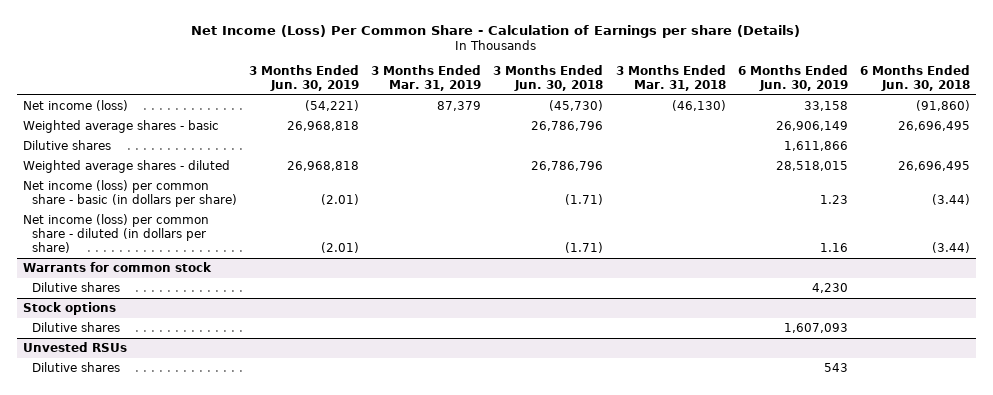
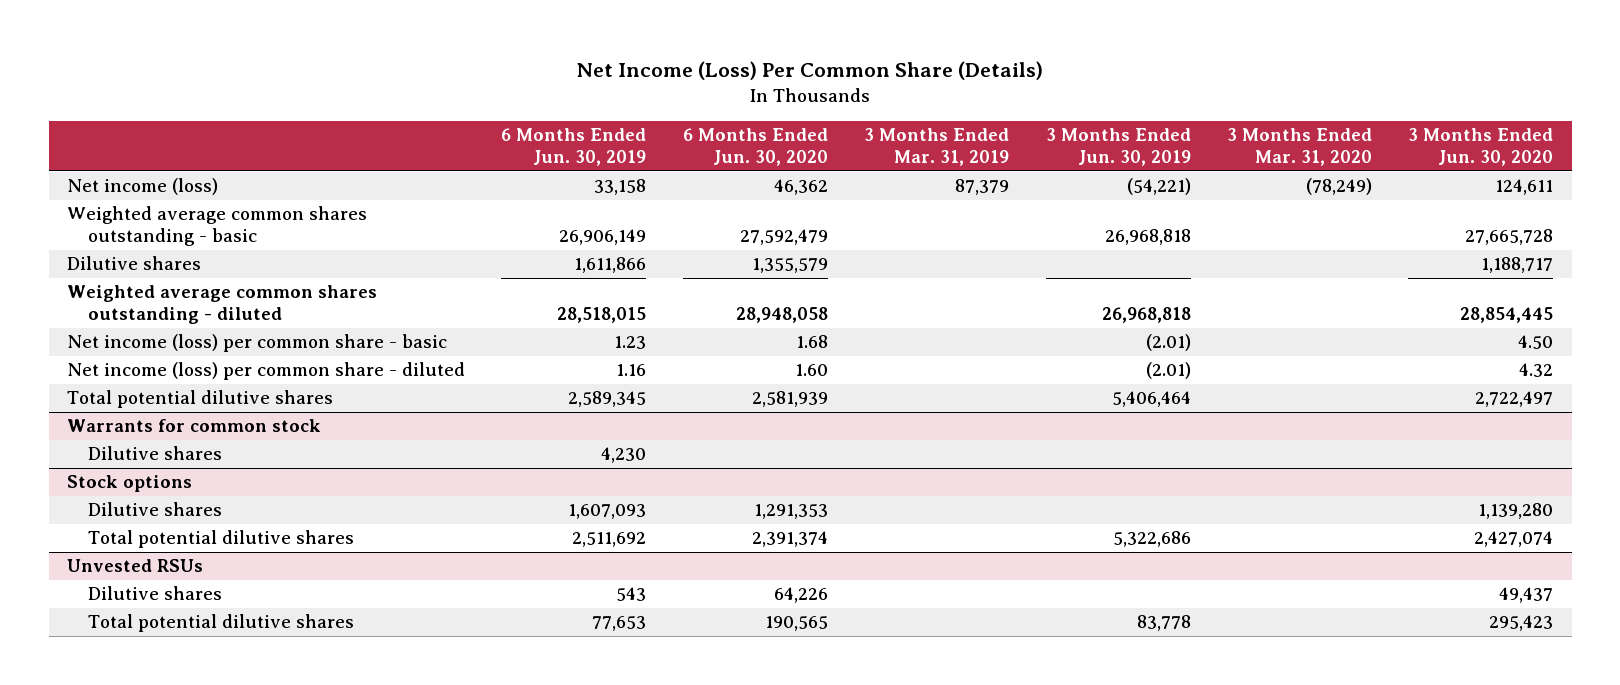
[191,24,801,38] Net Income (Loss) Per Common Share - Calculation of Earnings per share (Details) -> [576,61,1044,81] Net Income (Loss) Per Common Share (Details)
[493,65,604,91] 3 Months Ended Jun. 30, 2018 -> none
[615,65,726,91] 3 Months Ended Mar. 31, 2018 -> none
[859,65,970,91] 6 Months Ended Jun. 30, 2018 -> none
none -> [682,127,828,166] 6 Months Ended Jun. 30, 2020
none -> [1226,127,1372,166] 3 Months Ended Mar. 31, 2020
none -> [1408,127,1554,166] 3 Months Ended Jun. 30, 2020
[23,120,220,134] Weighted average shares - basic -> [67,206,368,247] Weighted average common shares outstanding - basic
[23,160,231,174] Weighted average shares - diluted -> [67,285,378,325] Weighted average common shares outstanding - diluted
[23,180,238,207] Net income (loss) per common share - basic (in dollars per share) -> [67,334,448,353] Net income (loss) per common share - basic
[23,214,210,253] Net income (loss) per common share - diluted (in dollars per share) -> [67,362,466,381] Net income (loss) per common share - diluted
none -> [67,390,334,409] Total potential dilutive shares
none -> [88,530,355,549] Total potential dilutive shares
none -> [88,614,355,633] Total potential dilutive shares

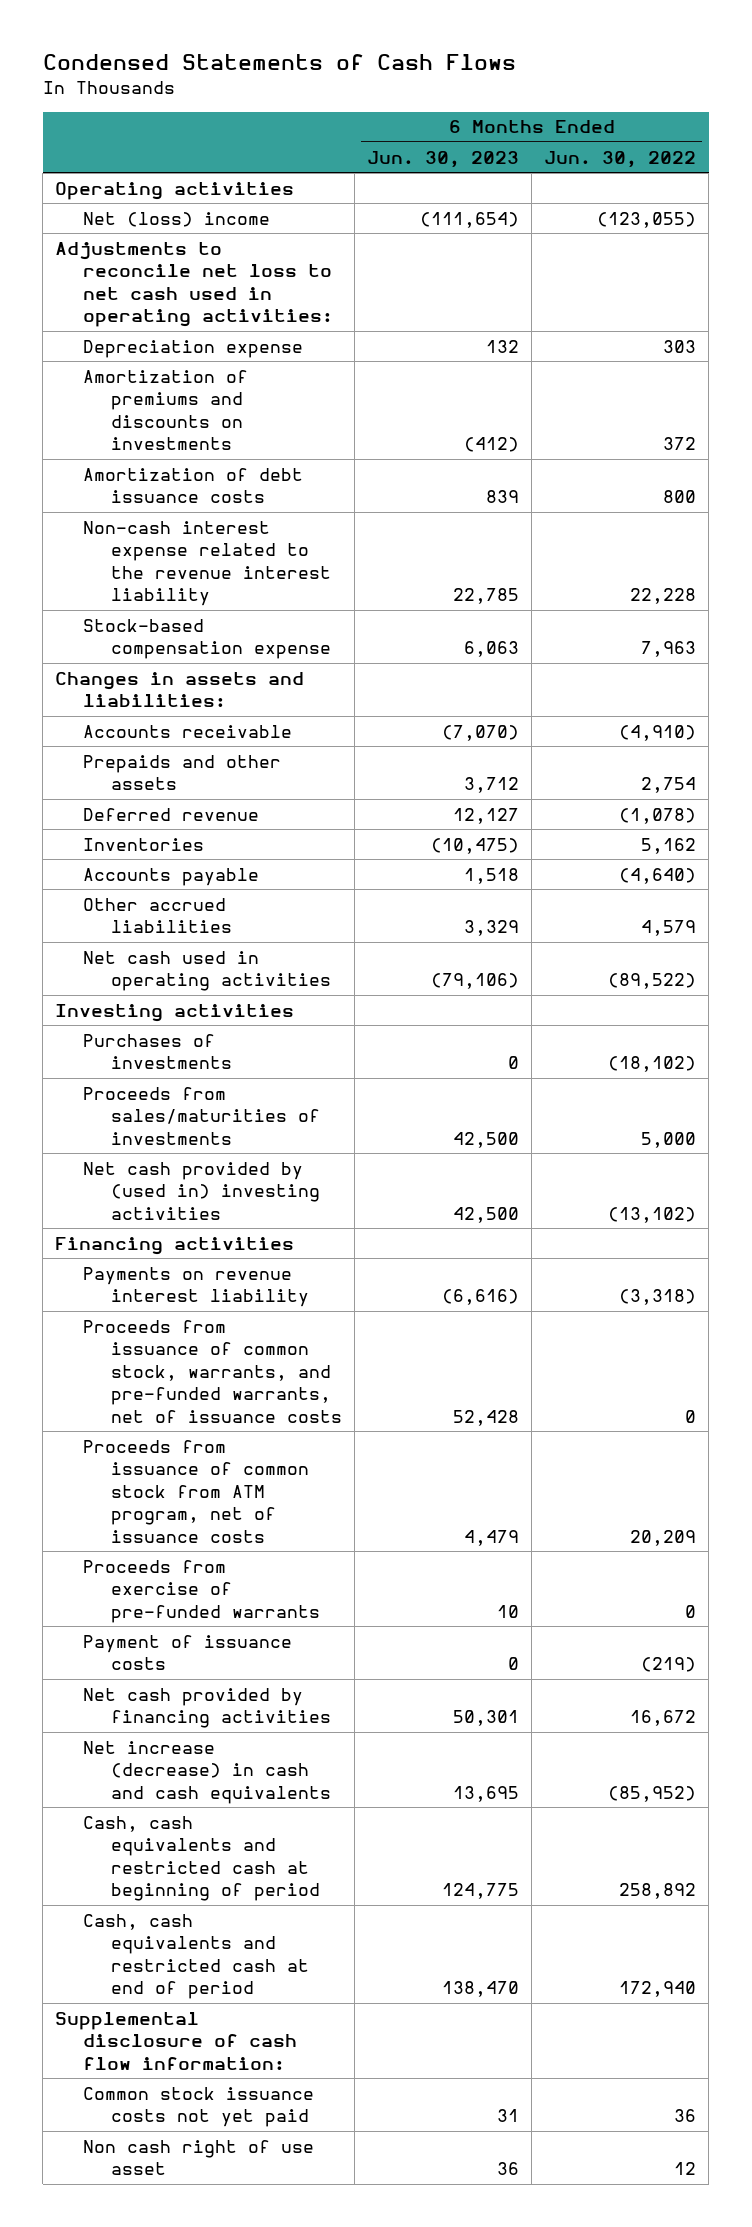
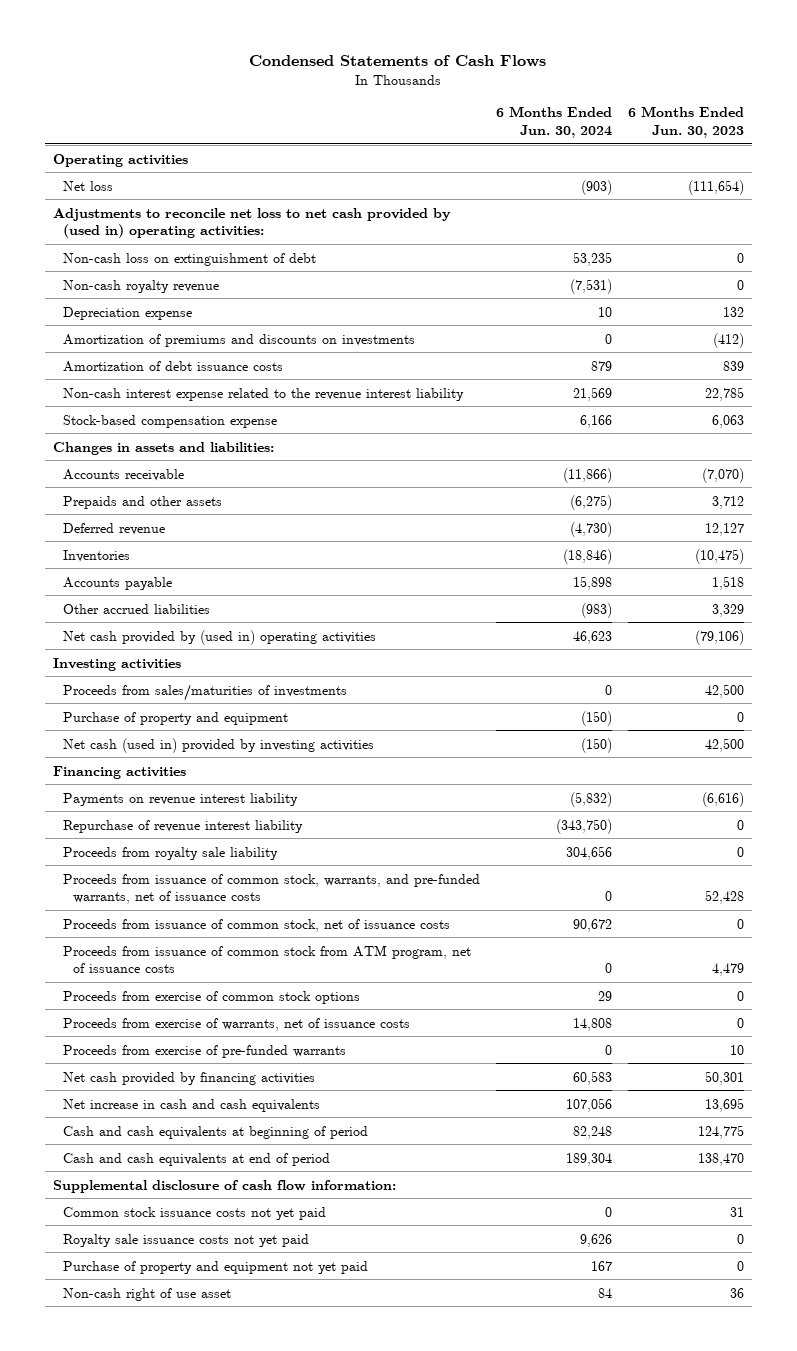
[544,150,697,168] Jun. 30, 2022 -> none
none -> [495,106,612,138] 6 Months Ended Jun. 30, 2024
[83,211,271,227] Net (loss) income -> [62,180,113,191] Net loss
[55,241,334,328] Adjustments to reconcile net loss to net cash used in operating activities: -> [52,207,451,238] Adjustments to reconcile net loss to net cash provided by (used in) operating activities:
none -> [62,252,316,266] Non-cash loss on extinguishment of debt
none -> [62,279,219,293] Non-cash royalty revenue
[83,950,332,992] Net cash used in operating activities -> [62,629,376,645] Net cash provided by (used in) operating activities
[83,1033,233,1070] Purchases of investments -> none
none -> [62,711,288,725] Purchase of property and equipment
[83,1161,321,1220] Net cash provided by (used in) investing activities -> [62,737,374,753] Net cash (used in) provided by investing activities
none -> [62,819,303,833] Repurchase of revenue interest liability
none -> [62,846,278,860] Proceeds from royalty sale liability
none -> [62,918,450,932] Proceeds from issuance of common stock, net of issuance costs
none -> [62,990,360,1004] Proceeds from exercise of common stock options
none -> [62,1017,410,1031] Proceeds from exercise of warrants, net of issuance costs
[83,1634,293,1671] Payment of issuance costs -> none
[83,1740,332,1804] Net increase (decrease) in cash and cash equivalents -> [62,1098,320,1112] Net increase in cash and cash equivalents
[83,1815,321,1902] Cash, cash equivalents and restricted cash at beginning of period -> [62,1125,368,1139] Cash and cash equivalents at beginning of period
[83,1913,310,2000] Cash, cash equivalents and restricted cash at end of period -> [62,1152,330,1166] Cash and cash equivalents at end of period
none -> [62,1233,309,1247] Royalty sale issuance costs not yet paid
none -> [62,1260,368,1274] Purchase of property and equipment not yet paid
[83,2139,315,2176] Non cash right of use asset -> [62,1287,231,1301] Non-cash right of use asset

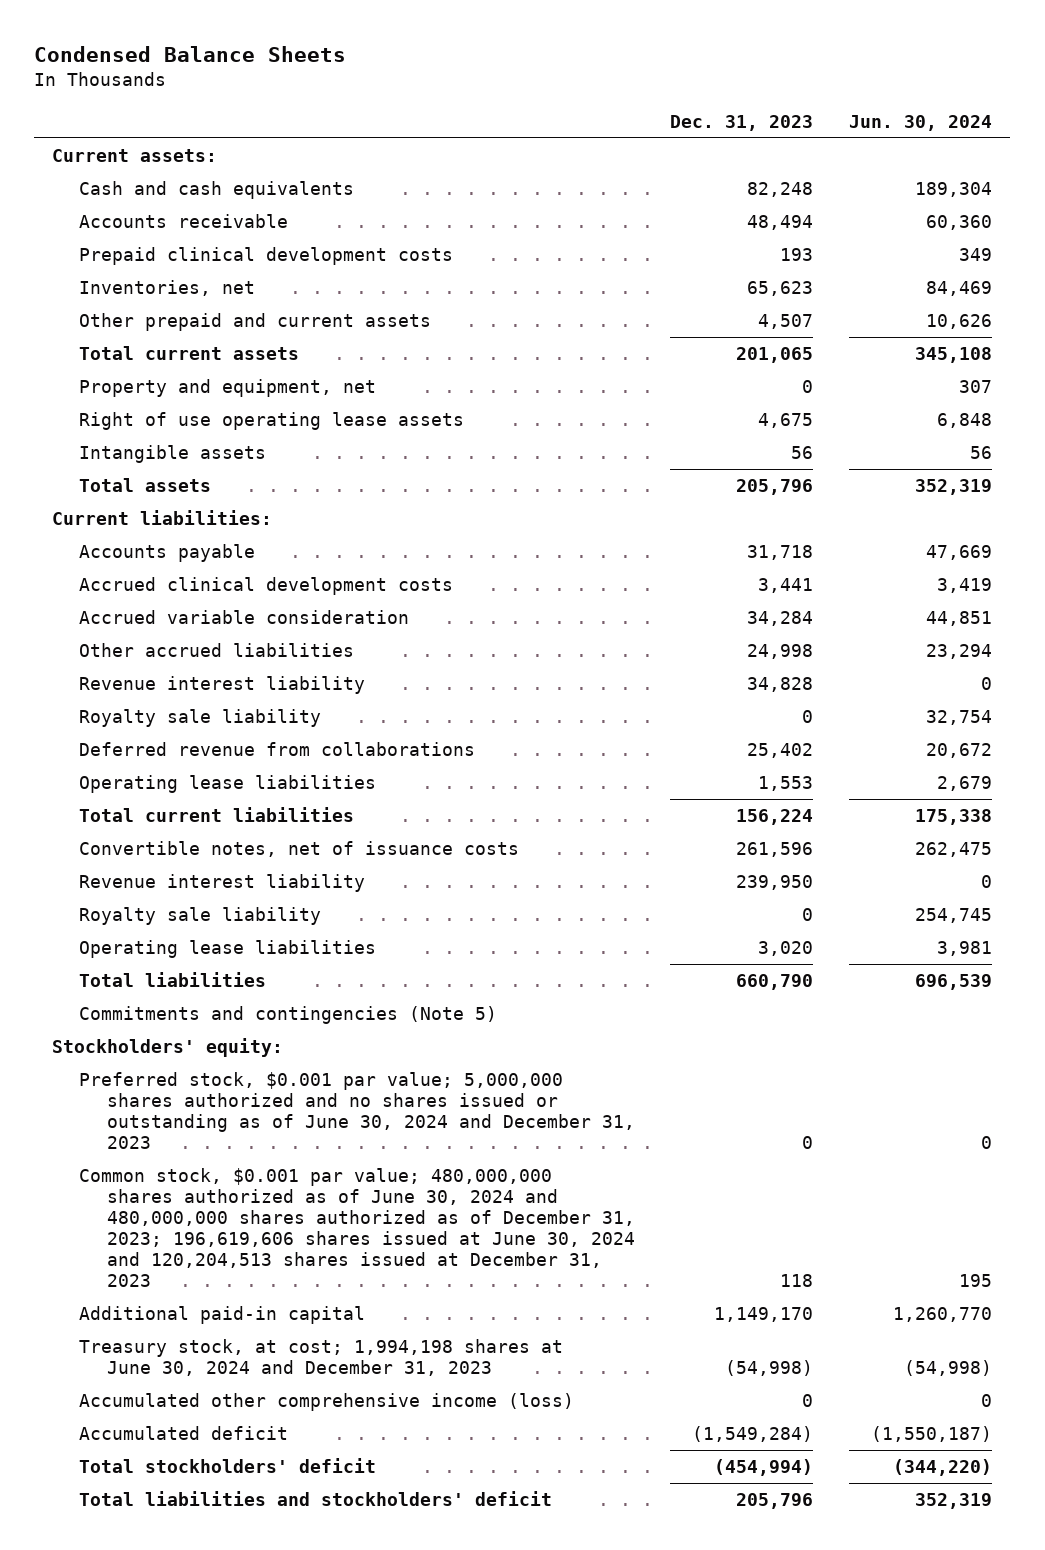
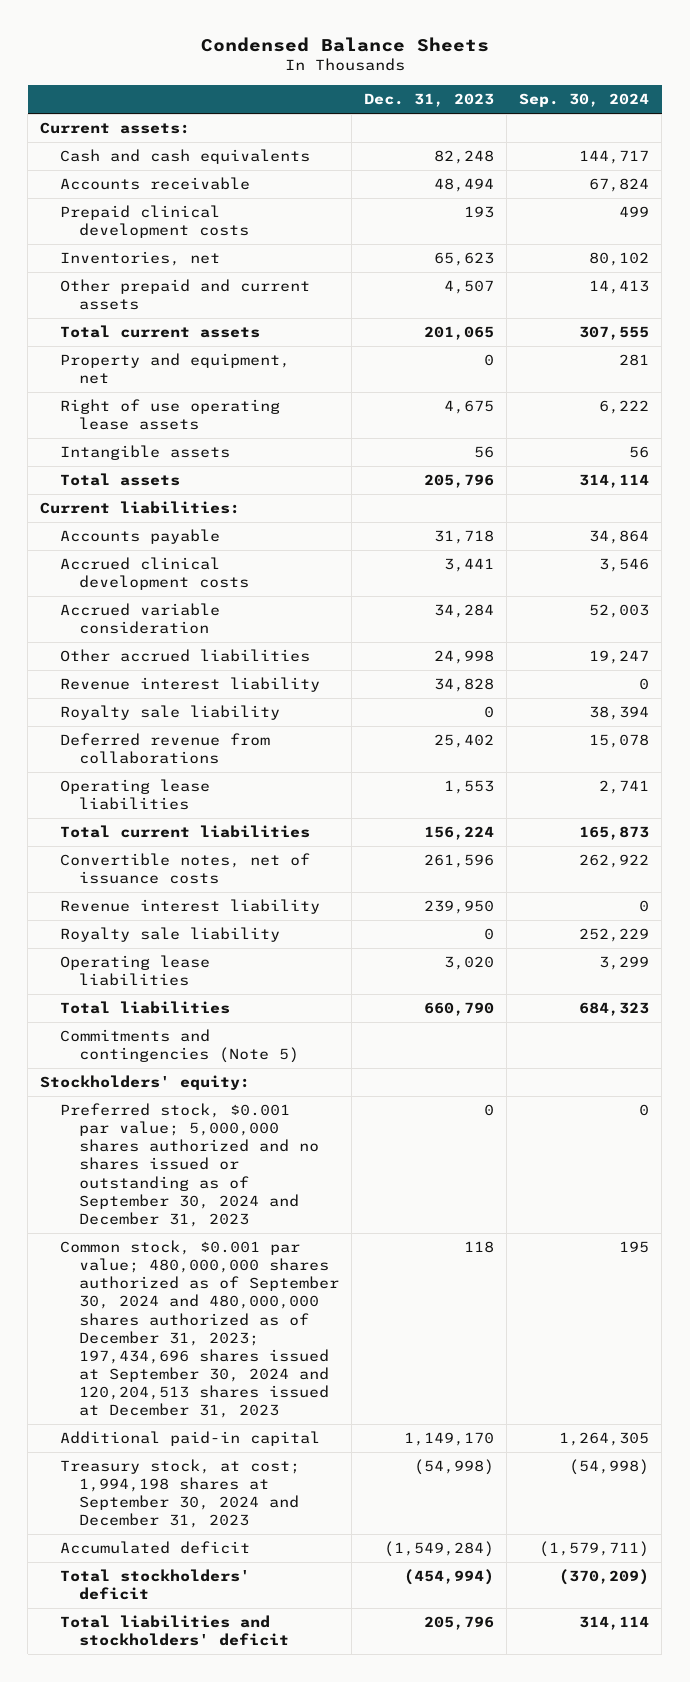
[849,114,993,131] Jun. 30, 2024 -> none
none -> [519,93,650,108] Sep. 30, 2024
[79,1072,635,1149] Preferred stock, $0.001 par value; 5,000,000 shares authorized and no shares issued or outstanding as of June 30, 2024 and December 31, 2023 -> [59,1103,320,1227] Preferred stock, $0.001 par value; 5,000,000 shares authorized and no shares issued or outstanding as of September 30, 2024 and December 31, 2023
[79,1168,635,1287] Common stock, $0.001 par value; 480,000,000 shares authorized as of June 30, 2024 and 480,000,000 shares authorized as of December 31, 2023; 196,619,606 shares issued at June 30, 2024 and 120,204,513 shares issued at December 31, 2023 -> [59,1240,340,1418] Common stock, $0.001 par value; 480,000,000 shares authorized as of September 30, 2024 and 480,000,000 shares authorized as of December 31, 2023; 197,434,696 shares issued at September 30, 2024 and 120,204,513 shares issued at December 31, 2023
[79,1393,575,1412] Accumulated other comprehensive income (loss) -> none
[79,1339,564,1377] Treasury stock, at cost; 1,994,198 shares at June 30, 2024 and December 31, 2023 -> [59,1459,300,1529] Treasury stock, at cost; 1,994,198 shares at September 30, 2024 and December 31, 2023

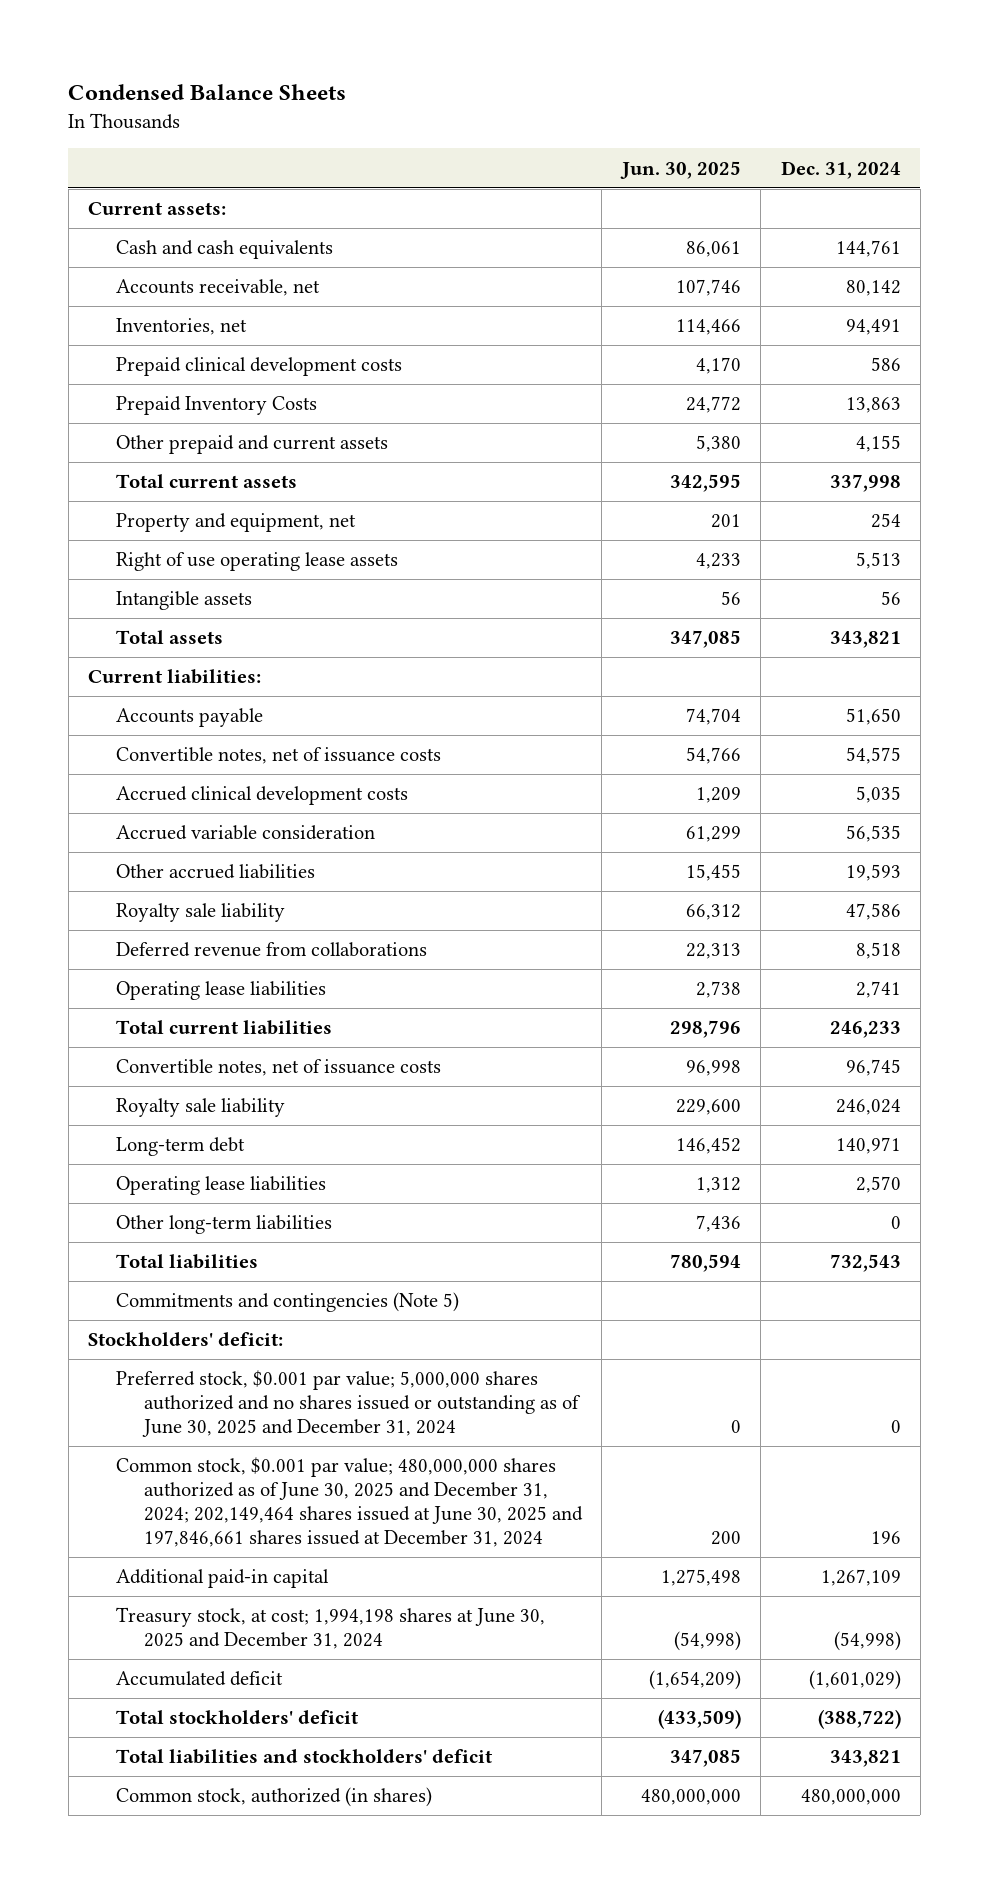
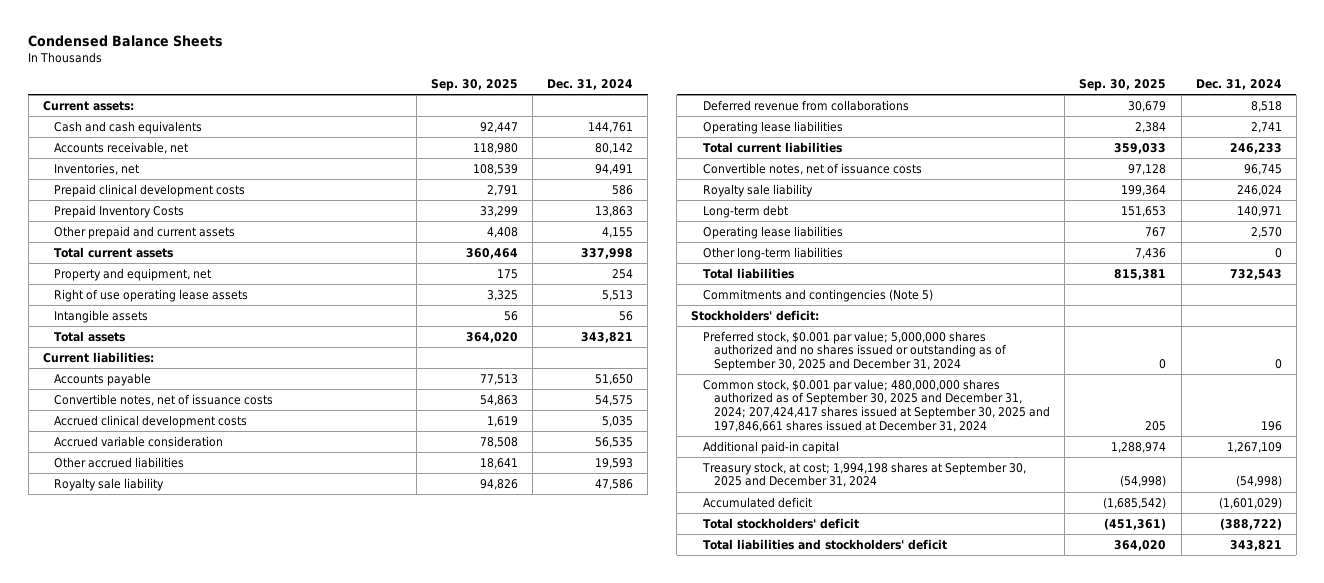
[619,160,741,179] Jun. 30, 2025 -> none
none -> [430,78,518,91] Sep. 30, 2025
[116,1370,581,1438] Preferred stock, $0.001 par value; 5,000,000 shares authorized and no shares issued or outstanding as of June 30, 2025 and December 31, 2024 -> [702,330,1008,372] Preferred stock, $0.001 par value; 5,000,000 shares authorized and no shares issued or outstanding as of September 30, 2025 and December 31, 2024
[116,1457,583,1547] Common stock, $0.001 par value; 480,000,000 shares authorized as of June 30, 2025 and December 31, 2024; 202,149,464 shares issued at June 30, 2025 and 197,846,661 shares issued at December 31, 2024 -> [702,378,1051,432] Common stock, $0.001 par value; 480,000,000 shares authorized as of September 30, 2025 and December 31, 2024; 207,424,417 shares issued at September 30, 2025 and 197,846,661 shares issued at December 31, 2024
[116,1607,546,1650] Treasury stock, at cost; 1,994,198 shares at June 30, 2025 and December 31, 2024 -> [701,461,1026,488] Treasury stock, at cost; 1,994,198 shares at September 30, 2025 and December 31, 2024
[116,1787,433,1808] Common stock, authorized (in shares) -> none

